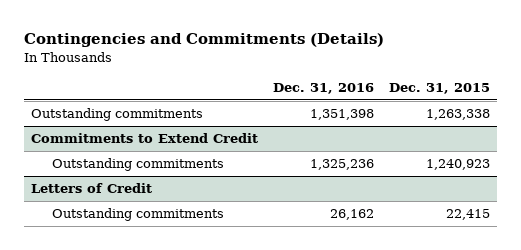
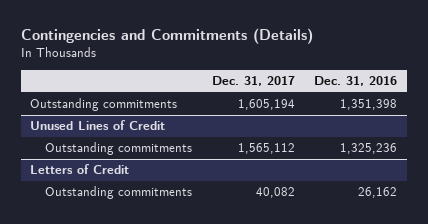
[388,82,490,94] Dec. 31, 2015 -> none
none -> [211,75,295,86] Dec. 31, 2017
[31,133,259,144] Commitments to Extend Credit -> [30,120,166,131] Unused Lines of Credit

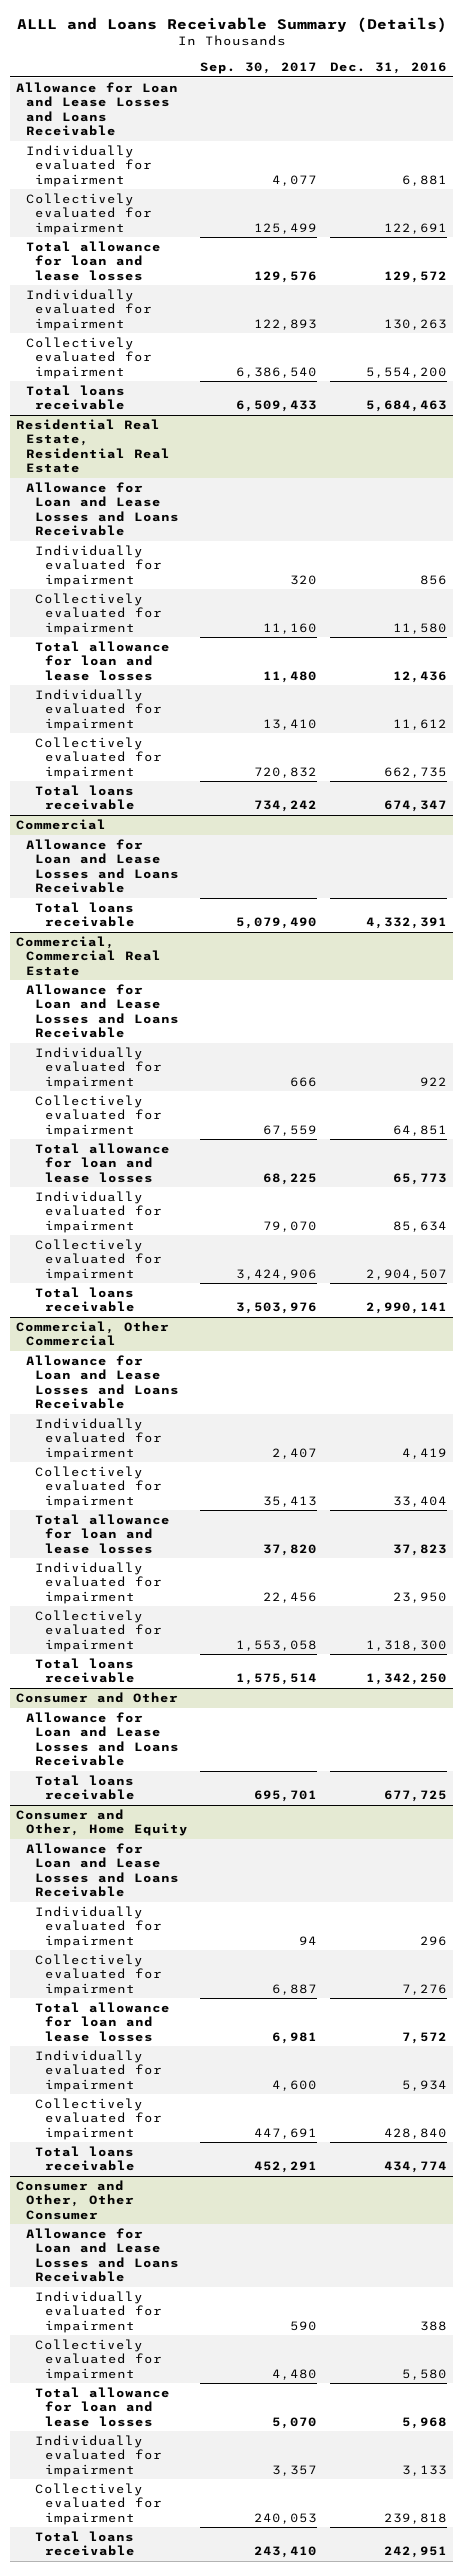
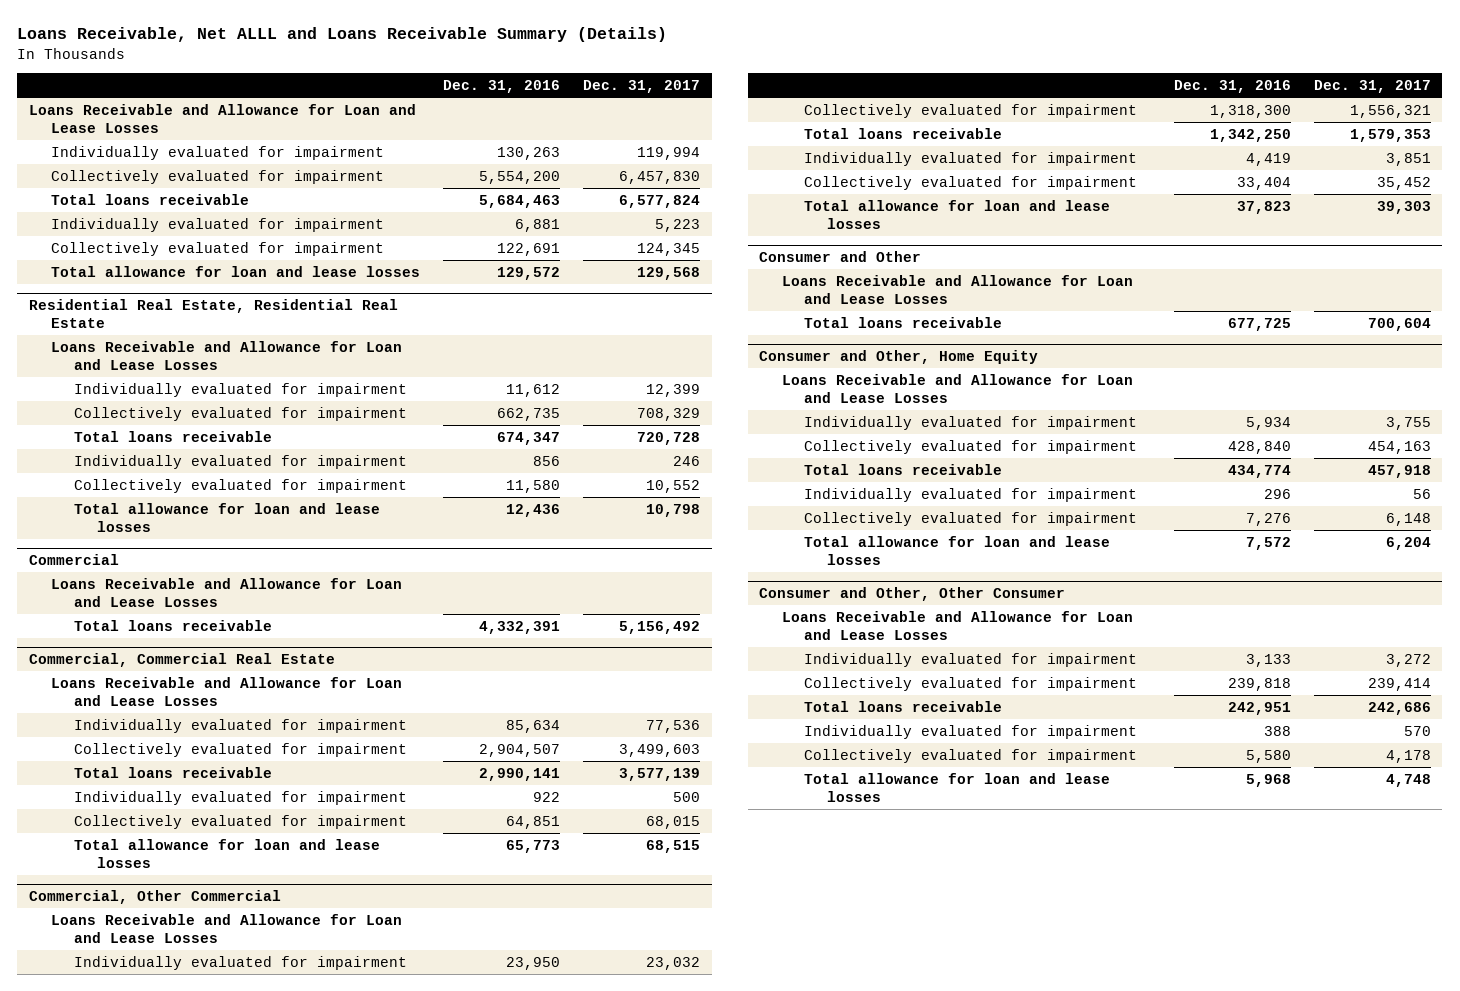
[16,16,447,33] ALLL and Loans Receivable Summary (Details) -> [17,27,668,43] Loans Receivable, Net ALLL and Loans Receivable Summary (Details)
[200,62,318,75] Sep. 30, 2017 -> none
none -> [583,79,701,93] Dec. 31, 2017
[16,82,179,136] Allowance for Loan and Lease Losses and Loans Receivable -> [28,103,416,133] Loans Receivable and Allowance for Loan and Lease Losses
[25,145,153,187] Individually evaluated for impairment -> [51,217,385,232] Individually evaluated for impairment
[25,193,153,235] Collectively evaluated for impairment -> [51,241,385,256] Collectively evaluated for impairment
[25,241,161,281] Total allowance for loan and lease losses -> [51,265,421,277] Total allowance for loan and lease losses
[25,482,180,536] Allowance for Loan and Lease Losses and Loans Receivable -> [51,340,403,370] Loans Receivable and Allowance for Loan and Lease Losses
[35,545,162,587] Individually evaluated for impairment -> [74,454,408,469] Individually evaluated for impairment
[35,593,162,635] Collectively evaluated for impairment -> [74,478,408,493] Collectively evaluated for impairment
[35,641,171,681] Total allowance for loan and lease losses -> [74,502,381,532] Total allowance for loan and lease losses
[25,839,180,893] Allowance for Loan and Lease Losses and Loans Receivable -> [51,577,403,607] Loans Receivable and Allowance for Loan and Lease Losses
[25,984,180,1038] Allowance for Loan and Lease Losses and Loans Receivable -> [51,676,403,706] Loans Receivable and Allowance for Loan and Lease Losses
[35,1047,162,1089] Individually evaluated for impairment -> [74,790,408,805] Individually evaluated for impairment
[35,1095,162,1137] Collectively evaluated for impairment -> [74,814,408,829] Collectively evaluated for impairment
[35,1143,171,1183] Total allowance for loan and lease losses -> [74,838,381,868] Total allowance for loan and lease losses
[25,1355,180,1409] Allowance for Loan and Lease Losses and Loans Receivable -> [51,913,403,943] Loans Receivable and Allowance for Loan and Lease Losses
[35,1418,162,1460] Individually evaluated for impairment -> [804,151,1138,166] Individually evaluated for impairment
[35,1466,162,1508] Collectively evaluated for impairment -> [804,175,1138,190] Collectively evaluated for impairment
[35,1514,171,1554] Total allowance for loan and lease losses -> [804,199,1111,229] Total allowance for loan and lease losses
[25,1712,180,1766] Allowance for Loan and Lease Losses and Loans Receivable -> [781,274,1133,304] Loans Receivable and Allowance for Loan and Lease Losses
[25,1843,180,1897] Allowance for Loan and Lease Losses and Loans Receivable -> [781,373,1133,403] Loans Receivable and Allowance for Loan and Lease Losses
[35,1906,162,1948] Individually evaluated for impairment -> [804,487,1138,502] Individually evaluated for impairment
[35,1954,162,1996] Collectively evaluated for impairment -> [804,511,1138,526] Collectively evaluated for impairment
[35,2002,171,2042] Total allowance for loan and lease losses -> [804,535,1111,565] Total allowance for loan and lease losses
[25,2228,180,2282] Allowance for Loan and Lease Losses and Loans Receivable -> [781,610,1133,640] Loans Receivable and Allowance for Loan and Lease Losses
[35,2291,162,2333] Individually evaluated for impairment -> [804,724,1138,739] Individually evaluated for impairment
[35,2339,162,2381] Collectively evaluated for impairment -> [804,748,1138,763] Collectively evaluated for impairment
[35,2387,171,2427] Total allowance for loan and lease losses -> [804,772,1111,802] Total allowance for loan and lease losses

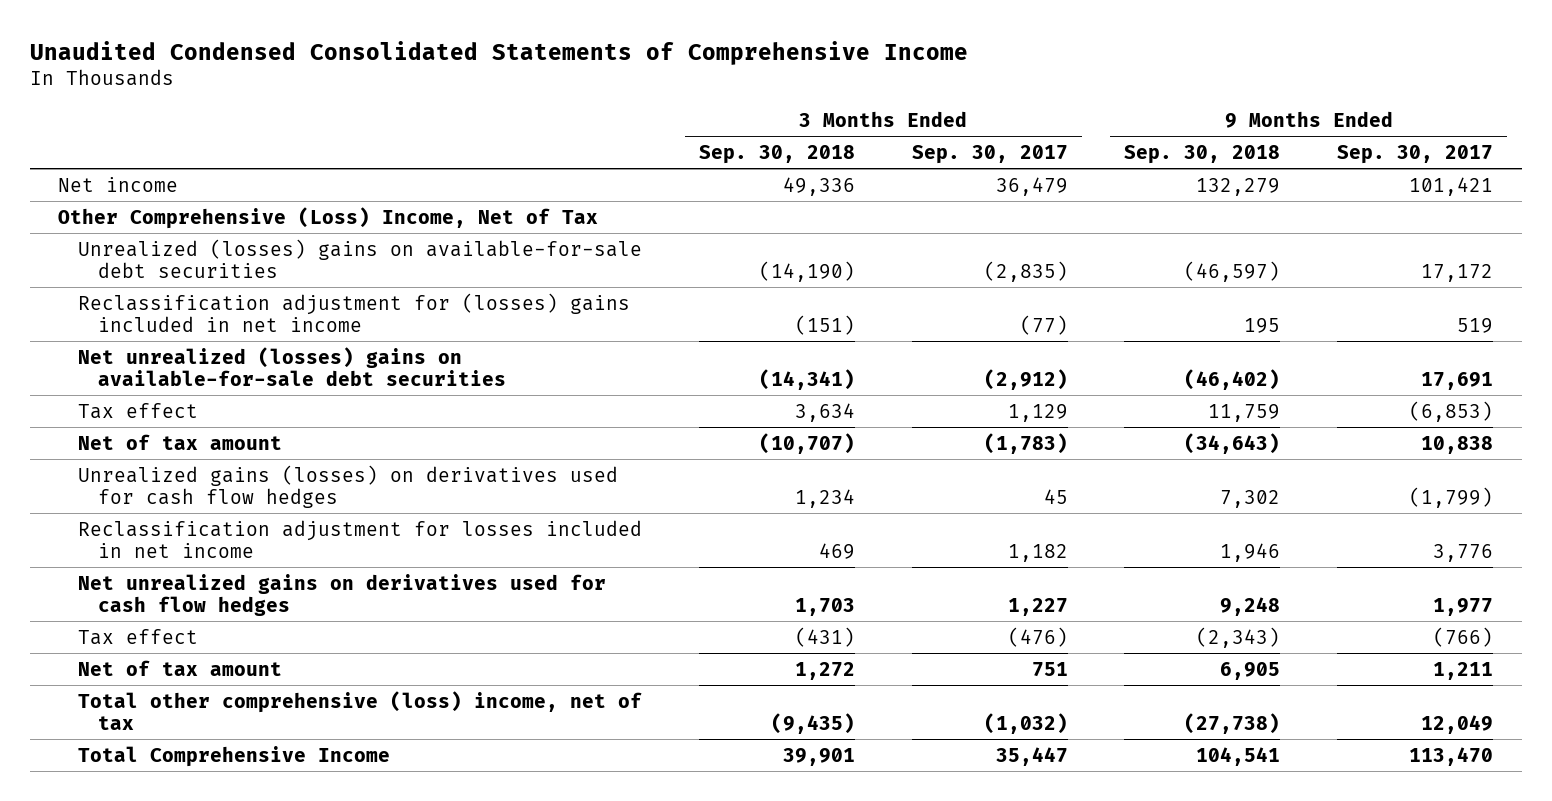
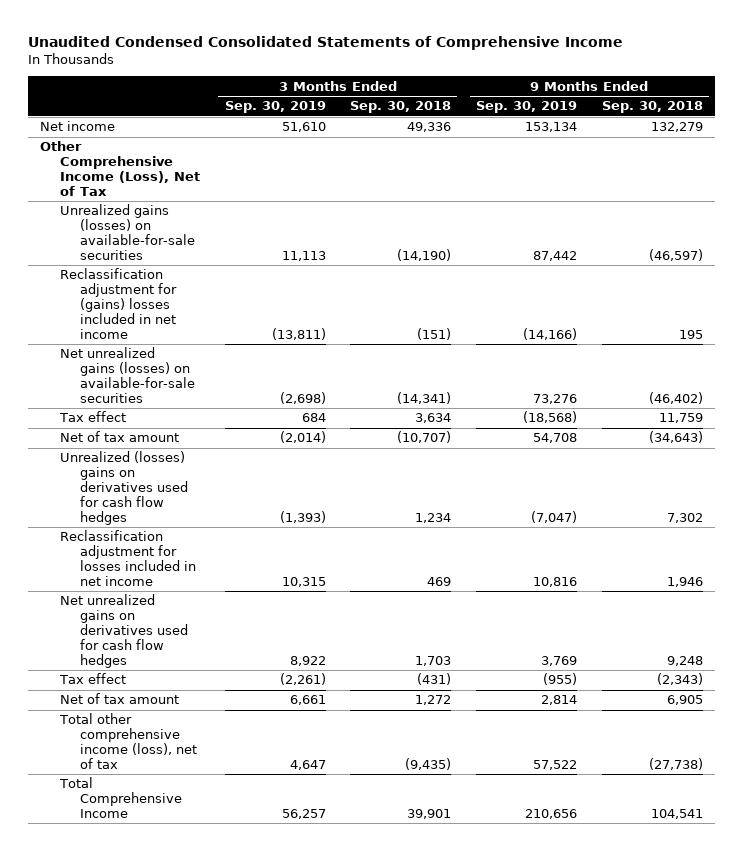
[911,145,1068,165] Sep. 30, 2017 -> none
[1337,145,1494,165] Sep. 30, 2017 -> none
none -> [224,101,326,114] Sep. 30, 2019
none -> [475,101,577,114] Sep. 30, 2019
[58,206,599,229] Other Comprehensive (Loss) Income, Net of Tax -> [40,141,200,197] Other Comprehensive Income (Loss), Net of Tax
[78,238,643,278] Unrealized (losses) gains on available-for-sale debt securities -> [59,204,195,261] Unrealized gains (losses) on available-for-sale securities
[78,292,631,332] Reclassification adjustment for (losses) gains included in net income -> [59,268,177,340] Reclassification adjustment for (gains) losses included in net income
[78,346,506,386] Net unrealized (losses) gains on available-for-sale debt securities -> [59,347,195,404] Net unrealized gains (losses) on available-for-sale securities
[78,464,619,508] Unrealized gains (losses) on derivatives used for cash flow hedges -> [59,451,188,526] Unrealized (losses) gains on derivatives used for cash flow hedges
[78,690,643,730] Total other comprehensive (loss) income, net of tax -> [58,713,197,770] Total other comprehensive income (loss), net of tax

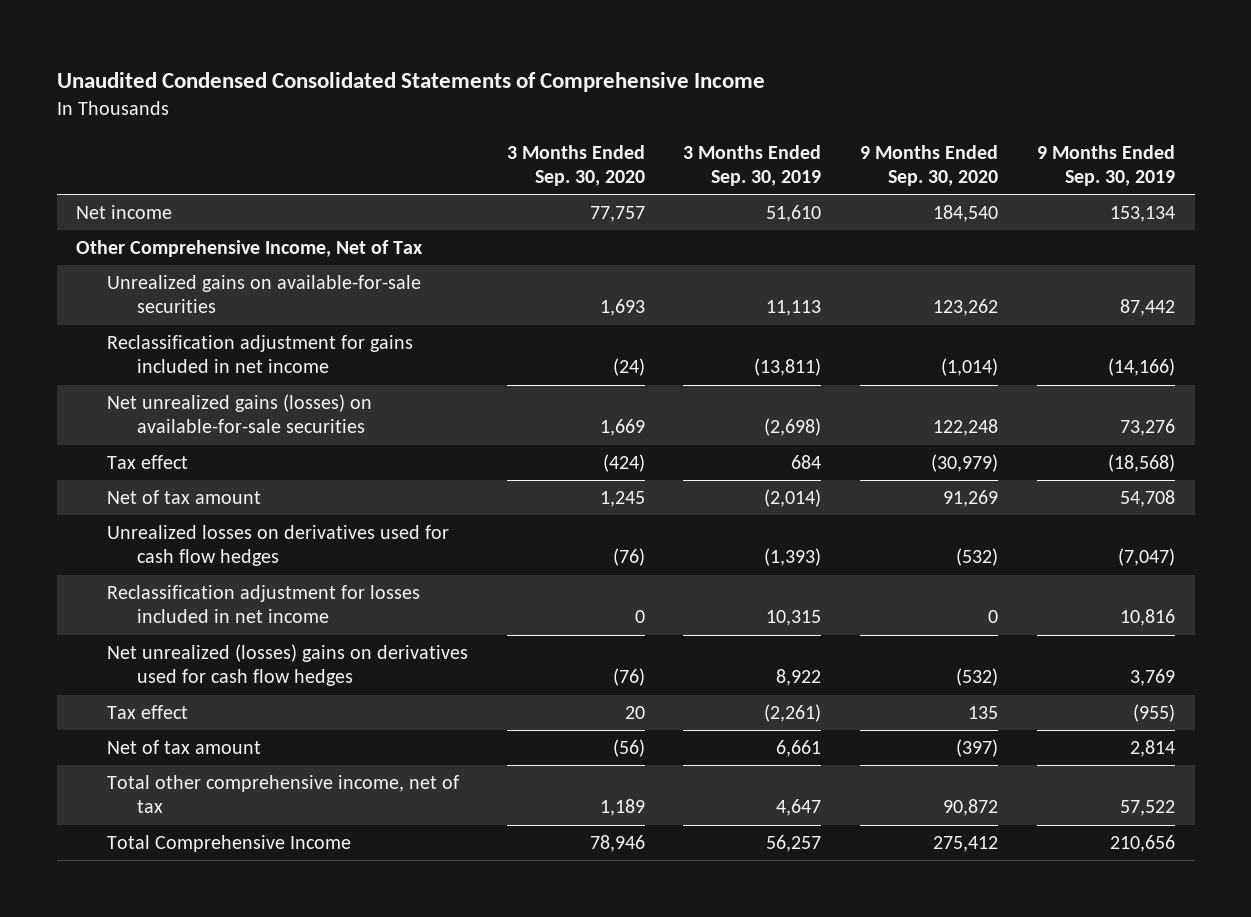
[350,101,452,114] Sep. 30, 2018 -> none
[601,101,703,114] Sep. 30, 2018 -> none
none -> [506,144,645,186] 3 Months Ended Sep. 30, 2020
none -> [860,144,999,186] 9 Months Ended Sep. 30, 2020
[40,141,200,197] Other Comprehensive Income (Loss), Net of Tax -> [76,240,424,258] Other Comprehensive Income, Net of Tax
[59,204,195,261] Unrealized gains (losses) on available-for-sale securities -> [106,275,421,314] Unrealized gains on available-for-sale securities
[59,268,177,340] Reclassification adjustment for (gains) losses included in net income -> [106,335,413,374] Reclassification adjustment for gains included in net income
[59,451,188,526] Unrealized (losses) gains on derivatives used for cash flow hedges -> [106,525,449,567] Unrealized losses on derivatives used for cash flow hedges
[59,594,188,669] Net unrealized gains on derivatives used for cash flow hedges -> [106,644,468,687] Net unrealized (losses) gains on derivatives used for cash flow hedges
[58,713,197,770] Total other comprehensive income (loss), net of tax -> [106,775,459,814] Total other comprehensive income, net of tax

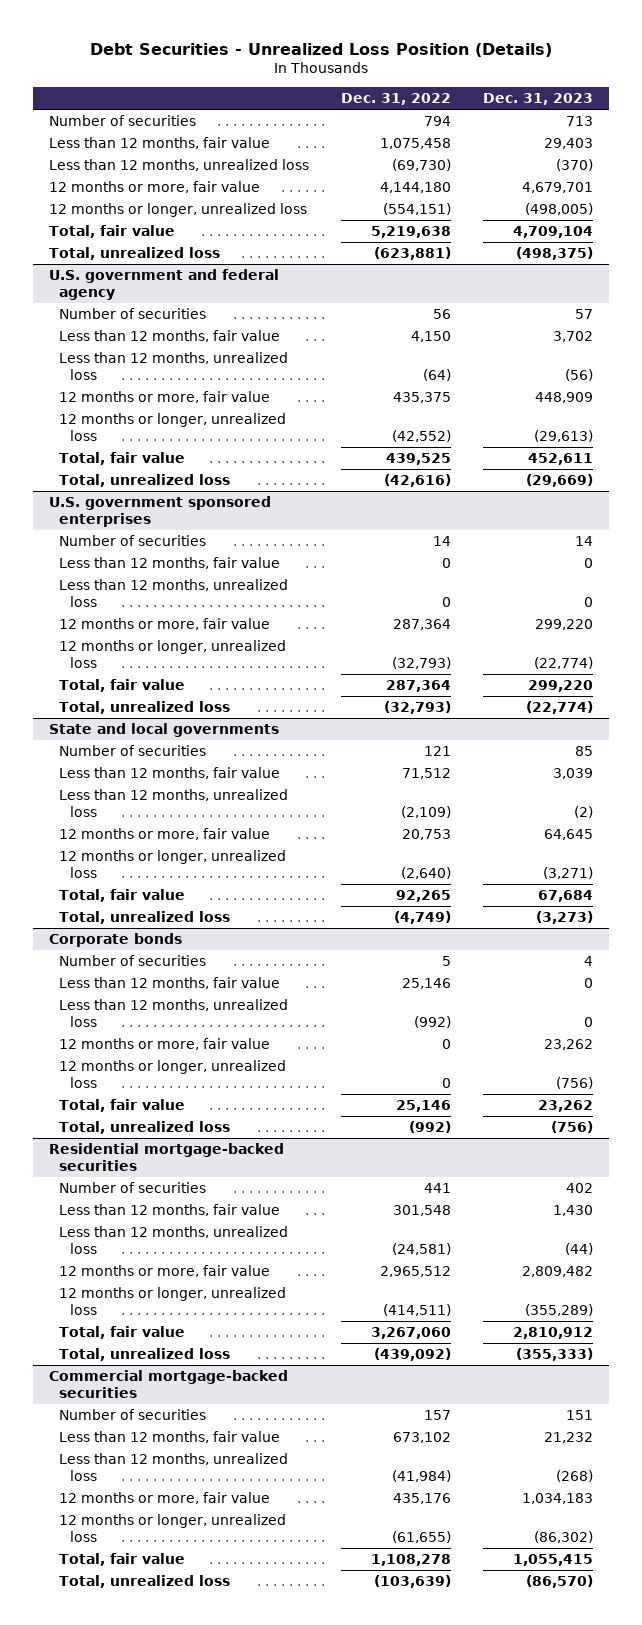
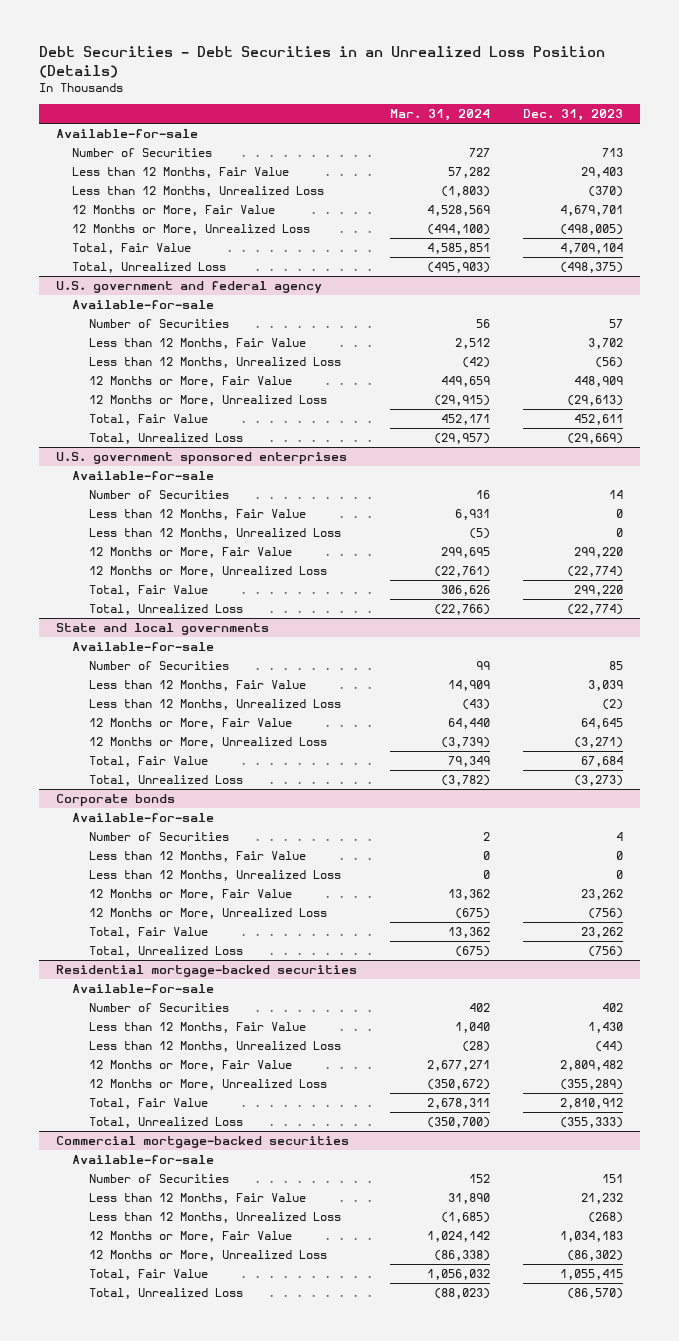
[89,42,552,57] Debt Securities - Unrealized Loss Position (Details) -> [38,46,605,78] Debt Securities - Debt Securities in an Unrealized Loss Position (Details)
[340,93,451,106] Dec. 31, 2022 -> none
none -> [389,109,490,122] Mar. 31, 2024
none -> [55,129,198,139] Available-for-sale
[49,114,197,126] Number of securities -> [72,148,213,158] Number of Securities
[49,136,271,149] Less than 12 months, fair value -> [72,167,290,179] Less than 12 Months, Fair Value
[49,158,310,171] Less than 12 months, unrealized loss -> [72,186,325,198] Less than 12 Months, Unrealized Loss
[49,180,261,193] 12 months or more, fair value -> [72,205,276,217] 12 Months or More, Fair Value
[49,202,308,217] 12 months or longer, unrealized loss -> [72,224,311,236] 12 Months or More, Unrealized Loss
[49,224,176,238] Total, fair value -> [72,243,192,255] Total, Fair Value
[49,246,221,260] Total, unrealized loss -> [72,262,227,274] Total, Unrealized Loss
none -> [72,300,215,310] Available-for-sale
[59,307,207,319] Number of securities -> [89,319,230,329] Number of Securities
[59,329,281,342] Less than 12 months, fair value -> [89,338,307,350] Less than 12 Months, Fair Value
[59,351,289,380] Less than 12 months, unrealized loss -> [89,357,342,369] Less than 12 Months, Unrealized Loss
[59,390,271,403] 12 months or more, fair value -> [89,376,293,388] 12 Months or More, Fair Value
[59,412,287,441] 12 months or longer, unrealized loss -> [89,395,328,407] 12 Months or More, Unrealized Loss
[59,451,186,465] Total, fair value -> [89,414,209,426] Total, Fair Value
[59,473,231,487] Total, unrealized loss -> [89,433,244,445] Total, Unrealized Loss
none -> [72,471,215,481] Available-for-sale
[59,534,207,546] Number of securities -> [89,490,230,500] Number of Securities
[59,556,281,569] Less than 12 months, fair value -> [89,509,307,521] Less than 12 Months, Fair Value
[59,578,289,607] Less than 12 months, unrealized loss -> [89,528,342,540] Less than 12 Months, Unrealized Loss
[59,617,271,630] 12 months or more, fair value -> [89,547,293,559] 12 Months or More, Fair Value
[59,639,287,668] 12 months or longer, unrealized loss -> [89,566,328,578] 12 Months or More, Unrealized Loss
[59,678,186,692] Total, fair value -> [89,585,209,597] Total, Fair Value
[59,700,231,714] Total, unrealized loss -> [89,604,244,616] Total, Unrealized Loss
none -> [72,642,215,652] Available-for-sale
[59,744,207,756] Number of securities -> [89,661,230,671] Number of Securities
[59,766,281,779] Less than 12 months, fair value -> [89,680,307,692] Less than 12 Months, Fair Value
[59,788,289,817] Less than 12 months, unrealized loss -> [89,699,342,711] Less than 12 Months, Unrealized Loss
[59,827,271,840] 12 months or more, fair value -> [89,718,293,730] 12 Months or More, Fair Value
[59,849,287,878] 12 months or longer, unrealized loss -> [89,737,328,749] 12 Months or More, Unrealized Loss
[59,888,186,902] Total, fair value -> [89,756,209,768] Total, Fair Value
[59,910,231,924] Total, unrealized loss -> [89,775,244,787] Total, Unrealized Loss
none -> [72,813,215,823] Available-for-sale
[59,954,207,966] Number of securities -> [89,832,230,842] Number of Securities
[59,976,281,989] Less than 12 months, fair value -> [89,851,307,863] Less than 12 Months, Fair Value
[59,998,289,1027] Less than 12 months, unrealized loss -> [89,870,342,882] Less than 12 Months, Unrealized Loss
[59,1037,271,1050] 12 months or more, fair value -> [89,889,293,901] 12 Months or More, Fair Value
[59,1059,287,1088] 12 months or longer, unrealized loss -> [89,908,328,920] 12 Months or More, Unrealized Loss
[59,1098,186,1112] Total, fair value -> [89,927,209,939] Total, Fair Value
[59,1120,231,1134] Total, unrealized loss -> [89,946,244,958] Total, Unrealized Loss
none -> [72,984,215,994] Available-for-sale
[59,1181,207,1193] Number of securities -> [89,1003,230,1013] Number of Securities
[59,1203,281,1216] Less than 12 months, fair value -> [89,1022,307,1034] Less than 12 Months, Fair Value
[59,1225,289,1254] Less than 12 months, unrealized loss -> [89,1041,342,1053] Less than 12 Months, Unrealized Loss
[59,1264,271,1277] 12 months or more, fair value -> [89,1060,293,1072] 12 Months or More, Fair Value
[59,1286,287,1315] 12 months or longer, unrealized loss -> [89,1079,328,1091] 12 Months or More, Unrealized Loss
[59,1325,186,1339] Total, fair value -> [89,1098,209,1110] Total, Fair Value
[59,1347,231,1361] Total, unrealized loss -> [89,1117,244,1129] Total, Unrealized Loss
none -> [72,1155,215,1165] Available-for-sale
[59,1408,207,1420] Number of securities -> [89,1174,230,1184] Number of Securities
[59,1430,281,1443] Less than 12 months, fair value -> [89,1193,307,1205] Less than 12 Months, Fair Value
[59,1452,289,1481] Less than 12 months, unrealized loss -> [89,1212,342,1224] Less than 12 Months, Unrealized Loss
[59,1491,271,1504] 12 months or more, fair value -> [89,1231,293,1243] 12 Months or More, Fair Value
[59,1513,287,1542] 12 months or longer, unrealized loss -> [89,1250,328,1262] 12 Months or More, Unrealized Loss
[59,1552,186,1566] Total, fair value -> [89,1269,209,1281] Total, Fair Value
[59,1574,231,1588] Total, unrealized loss -> [89,1288,244,1300] Total, Unrealized Loss

